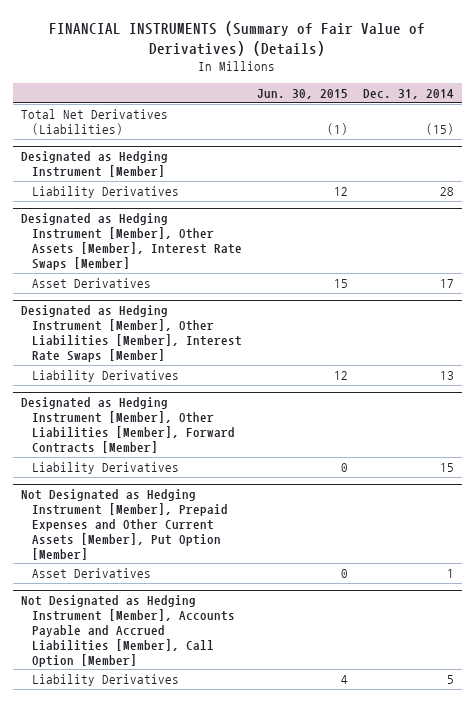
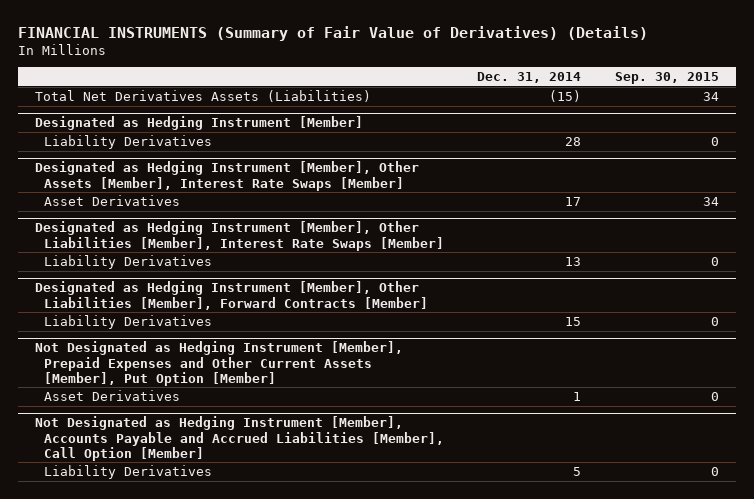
[256,88,348,99] Jun. 30, 2015 -> none
none -> [614,72,719,85] Sep. 30, 2015
[20,109,168,135] Total Net Derivatives (Liabilities) -> [34,89,371,102] Total Net Derivatives Assets (Liabilities)

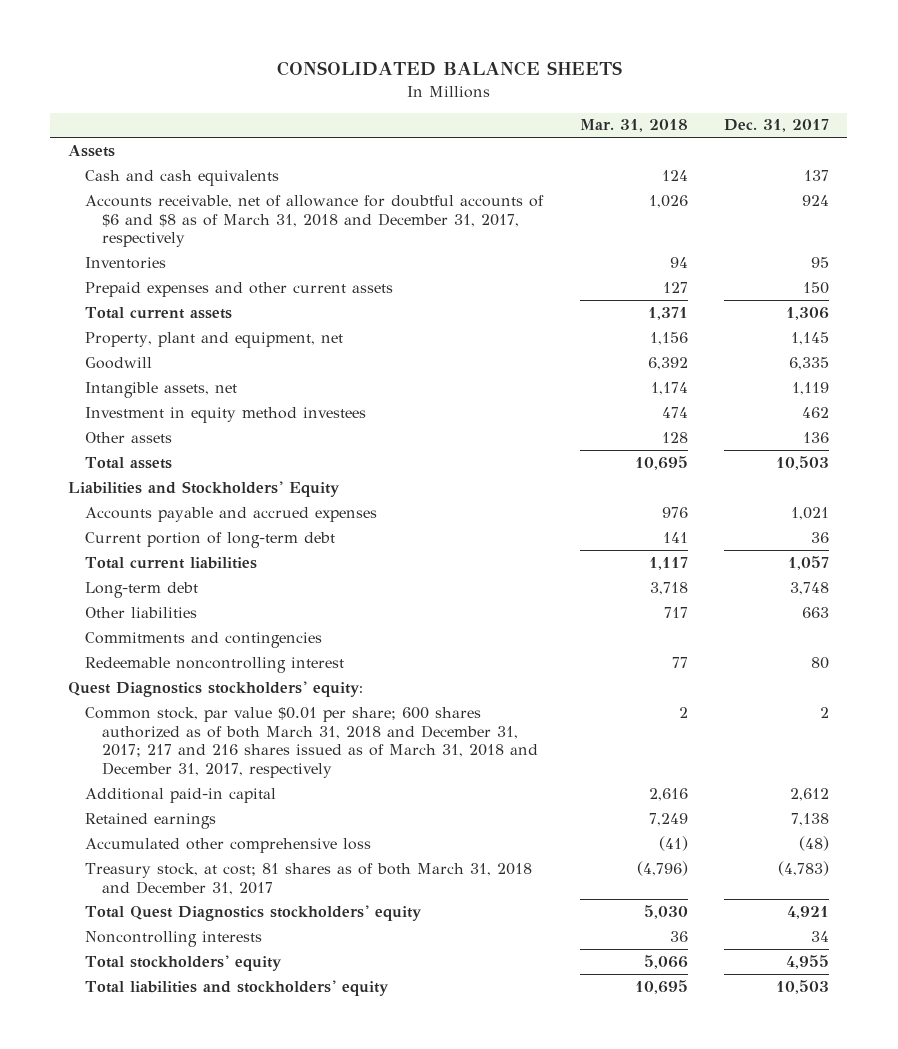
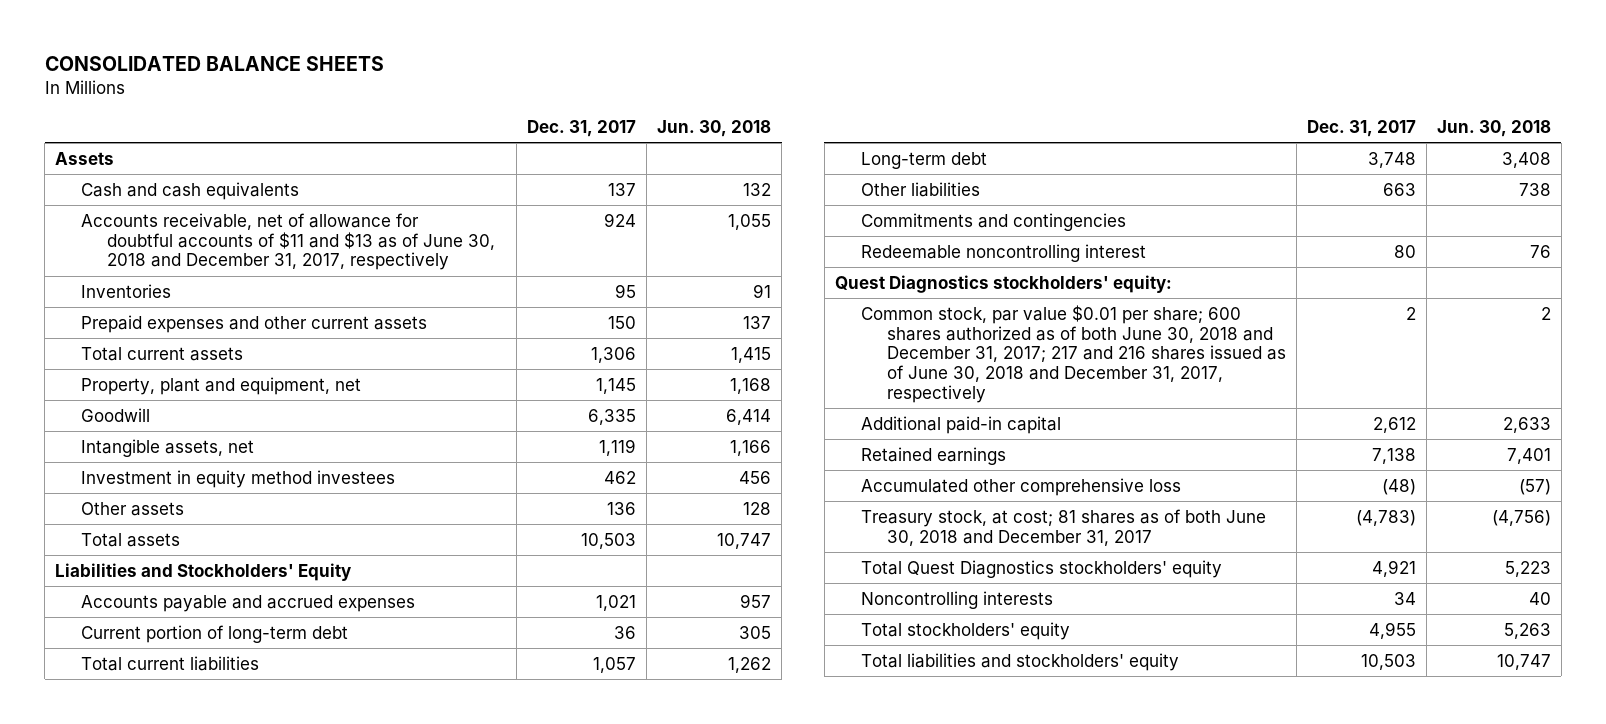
[579,119,688,133] Mar. 31, 2018 -> none
none -> [657,119,772,137] Jun. 30, 2018
[85,194,545,248] Accounts receivable, net of allowance for doubtful accounts of $6 and $8 as of March 31, 2018 and December 31, 2017, respectively -> [81,212,496,271] Accounts receivable, net of allowance for doubtful accounts of $11 and $13 as of June 30, 2018 and December 31, 2017, respectively
[85,706,539,778] Common stock, par value $0.01 per share; 600 shares authorized as of both March 31, 2018 and December 31, 2017; 217 and 216 shares issued as of March 31, 2018 and December 31, 2017, respectively -> [860,304,1286,403] Common stock, par value $0.01 per share; 600 shares authorized as of both June 30, 2018 and December 31, 2017; 217 and 216 shares issued as of June 30, 2018 and December 31, 2017, respectively
[85,862,533,895] Treasury stock, at cost; 81 shares as of both March 31, 2018 and December 31, 2017 -> [860,508,1266,546] Treasury stock, at cost; 81 shares as of both June 30, 2018 and December 31, 2017

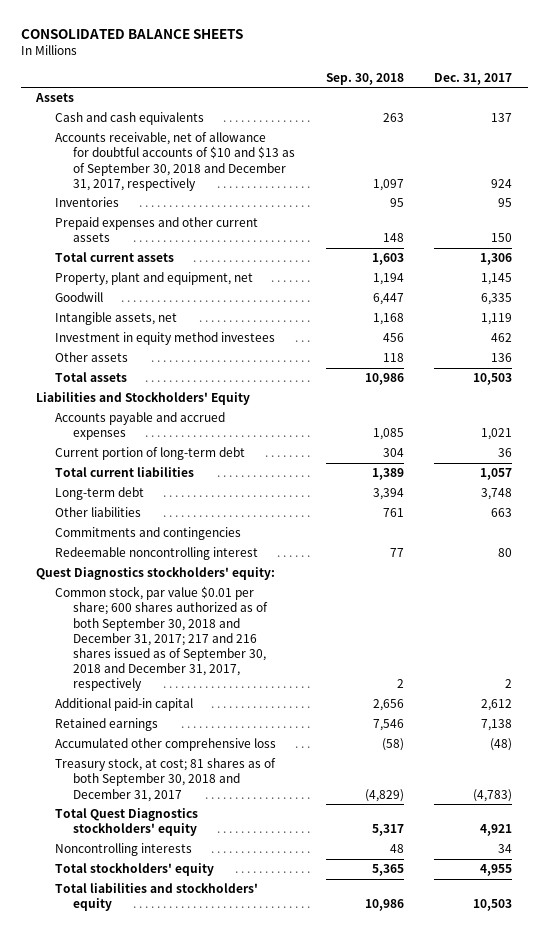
[657,119,772,137] Jun. 30, 2018 -> none
none -> [325,72,404,85] Sep. 30, 2018
[81,212,496,271] Accounts receivable, net of allowance for doubtful accounts of $11 and $13 as of June 30, 2018 and December 31, 2017, respectively -> [54,132,295,191] Accounts receivable, net of allowance for doubtful accounts of $10 and $13 as of September 30, 2018 and December 31, 2017, respectively
[860,304,1286,403] Common stock, par value $0.01 per share; 600 shares authorized as of both June 30, 2018 and December 31, 2017; 217 and 216 shares issued as of June 30, 2018 and December 31, 2017, respectively -> [54,586,268,692] Common stock, par value $0.01 per share; 600 shares authorized as of both September 30, 2018 and December 31, 2017; 217 and 216 shares issued as of September 30, 2018 and December 31, 2017, respectively
[860,508,1266,546] Treasury stock, at cost; 81 shares as of both June 30, 2018 and December 31, 2017 -> [54,757,276,802] Treasury stock, at cost; 81 shares as of both September 30, 2018 and December 31, 2017

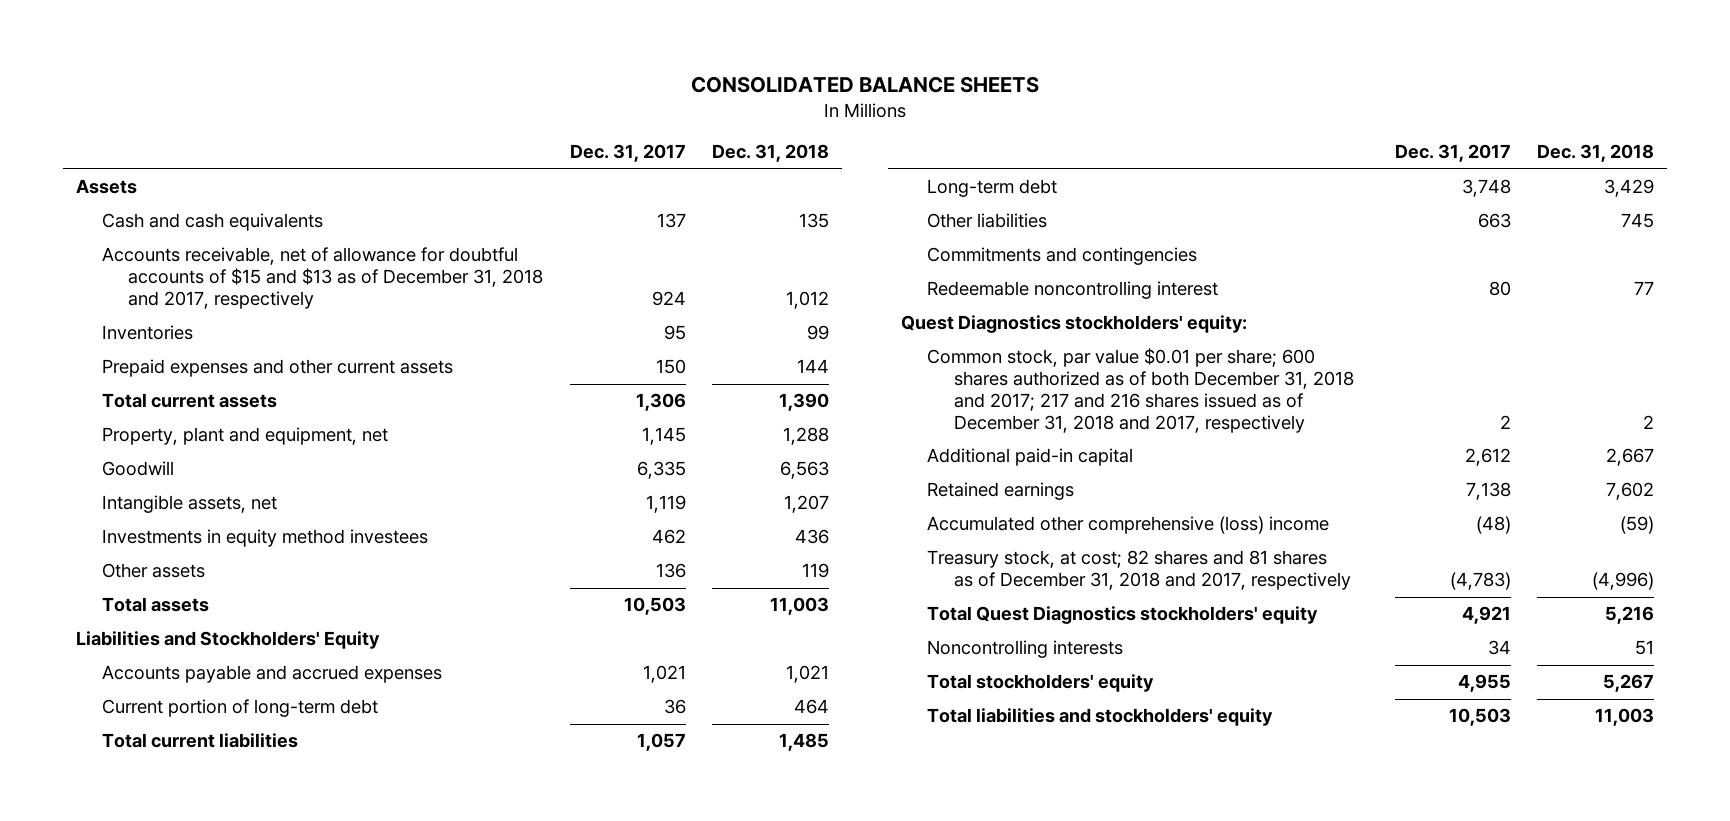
[325,72,404,85] Sep. 30, 2018 -> none
none -> [712,144,830,163] Dec. 31, 2018
[54,132,295,191] Accounts receivable, net of allowance for doubtful accounts of $10 and $13 as of September 30, 2018 and December 31, 2017, respectively -> [102,247,544,310] Accounts receivable, net of allowance for doubtful accounts of $15 and $13 as of December 31, 2018 and 2017, respectively
[54,332,275,346] Investment in equity method investees -> [102,529,429,548] Investments in equity method investees
[54,586,268,692] Common stock, par value $0.01 per share; 600 shares authorized as of both September 30, 2018 and December 31, 2017; 217 and 216 shares issued as of September 30, 2018 and December 31, 2017, respectively -> [927,348,1354,433] Common stock, par value $0.01 per share; 600 shares authorized as of both December 31, 2018 and 2017; 217 and 216 shares issued as of December 31, 2018 and 2017, respectively
[54,738,276,752] Accumulated other comprehensive loss -> [927,516,1330,535] Accumulated other comprehensive (loss) income
[54,757,276,802] Treasury stock, at cost; 81 shares as of both September 30, 2018 and December 31, 2017 -> [927,550,1351,591] Treasury stock, at cost; 82 shares and 81 shares as of December 31, 2018 and 2017, respectively

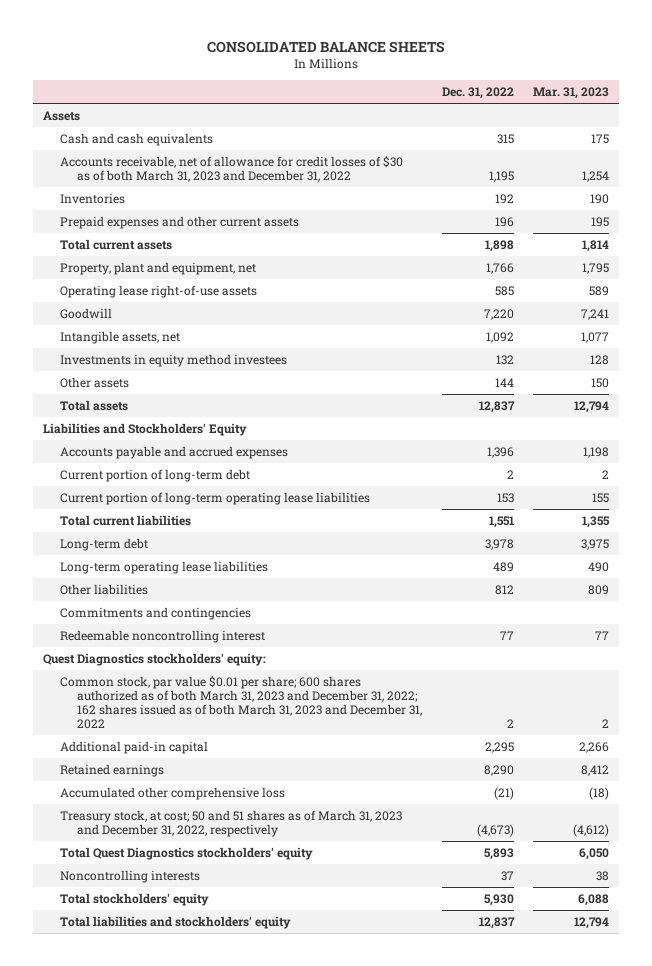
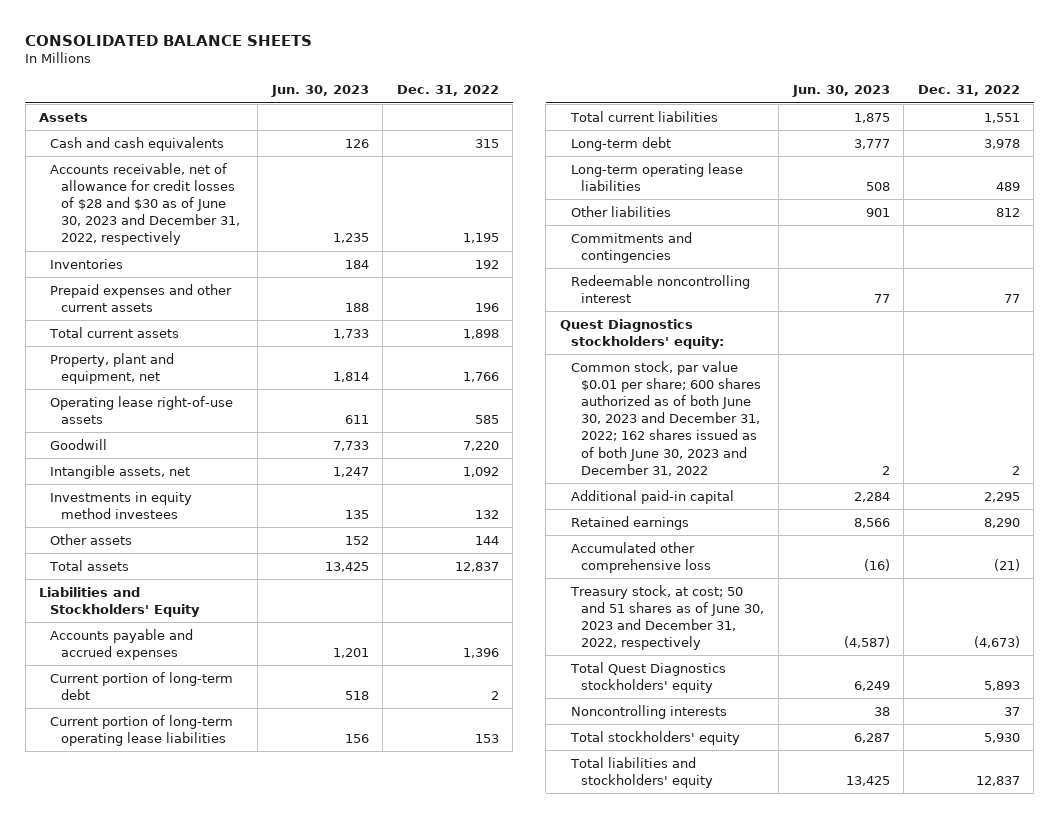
[533,87,610,100] Mar. 31, 2023 -> none
none -> [270,85,369,98] Jun. 30, 2023
[60,155,404,182] Accounts receivable, net of allowance for credit losses of $30 as of both March 31, 2023 and December 31, 2022 -> [49,162,240,246] Accounts receivable, net of allowance for credit losses of $28 and $30 as of June 30, 2023 and December 31, 2022, respectively
[60,675,423,729] Common stock, par value $0.01 per share; 600 shares authorized as of both March 31, 2023 and December 31, 2022; 162 shares issued as of both March 31, 2023 and December 31, 2022 -> [570,360,762,476] Common stock, par value $0.01 per share; 600 shares authorized as of both June 30, 2023 and December 31, 2022; 162 shares issued as of both June 30, 2023 and December 31, 2022
[60,809,403,837] Treasury stock, at cost; 50 and 51 shares as of March 31, 2023 and December 31, 2022, respectively -> [569,584,765,651] Treasury stock, at cost; 50 and 51 shares as of June 30, 2023 and December 31, 2022, respectively

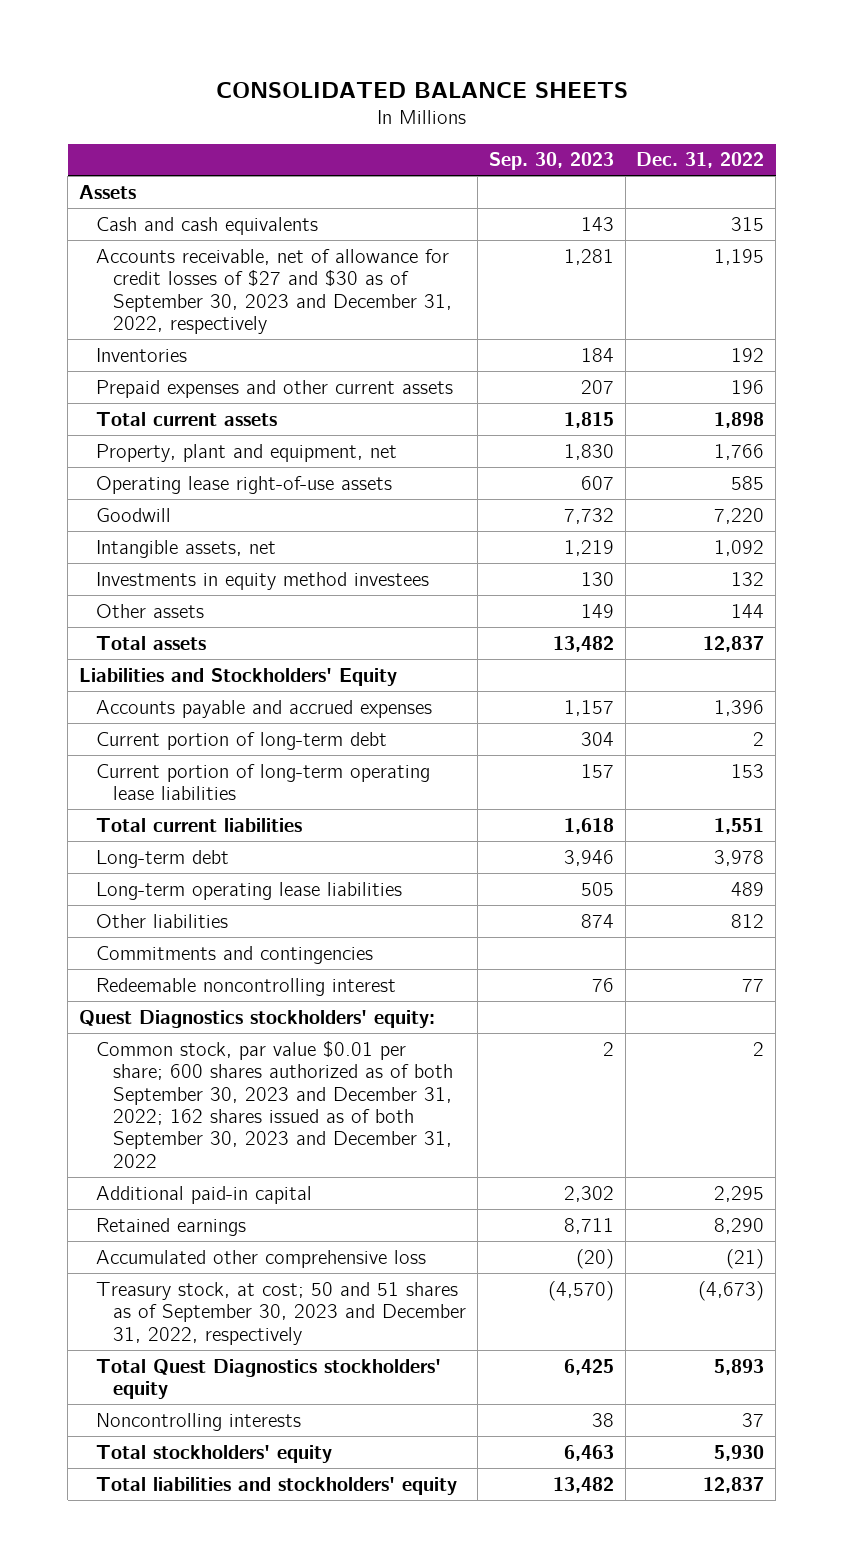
[270,85,369,98] Jun. 30, 2023 -> none
none -> [488,152,614,171] Sep. 30, 2023
[49,162,240,246] Accounts receivable, net of allowance for credit losses of $28 and $30 as of June 30, 2023 and December 31, 2022, respectively -> [96,248,452,334] Accounts receivable, net of allowance for credit losses of $27 and $30 as of September 30, 2023 and December 31, 2022, respectively
[570,360,762,476] Common stock, par value $0.01 per share; 600 shares authorized as of both June 30, 2023 and December 31, 2022; 162 shares issued as of both June 30, 2023 and December 31, 2022 -> [96,1040,453,1168] Common stock, par value $0.01 per share; 600 shares authorized as of both September 30, 2023 and December 31, 2022; 162 shares issued as of both September 30, 2023 and December 31, 2022
[569,584,765,651] Treasury stock, at cost; 50 and 51 shares as of June 30, 2023 and December 31, 2022, respectively -> [96,1281,466,1345] Treasury stock, at cost; 50 and 51 shares as of September 30, 2023 and December 31, 2022, respectively

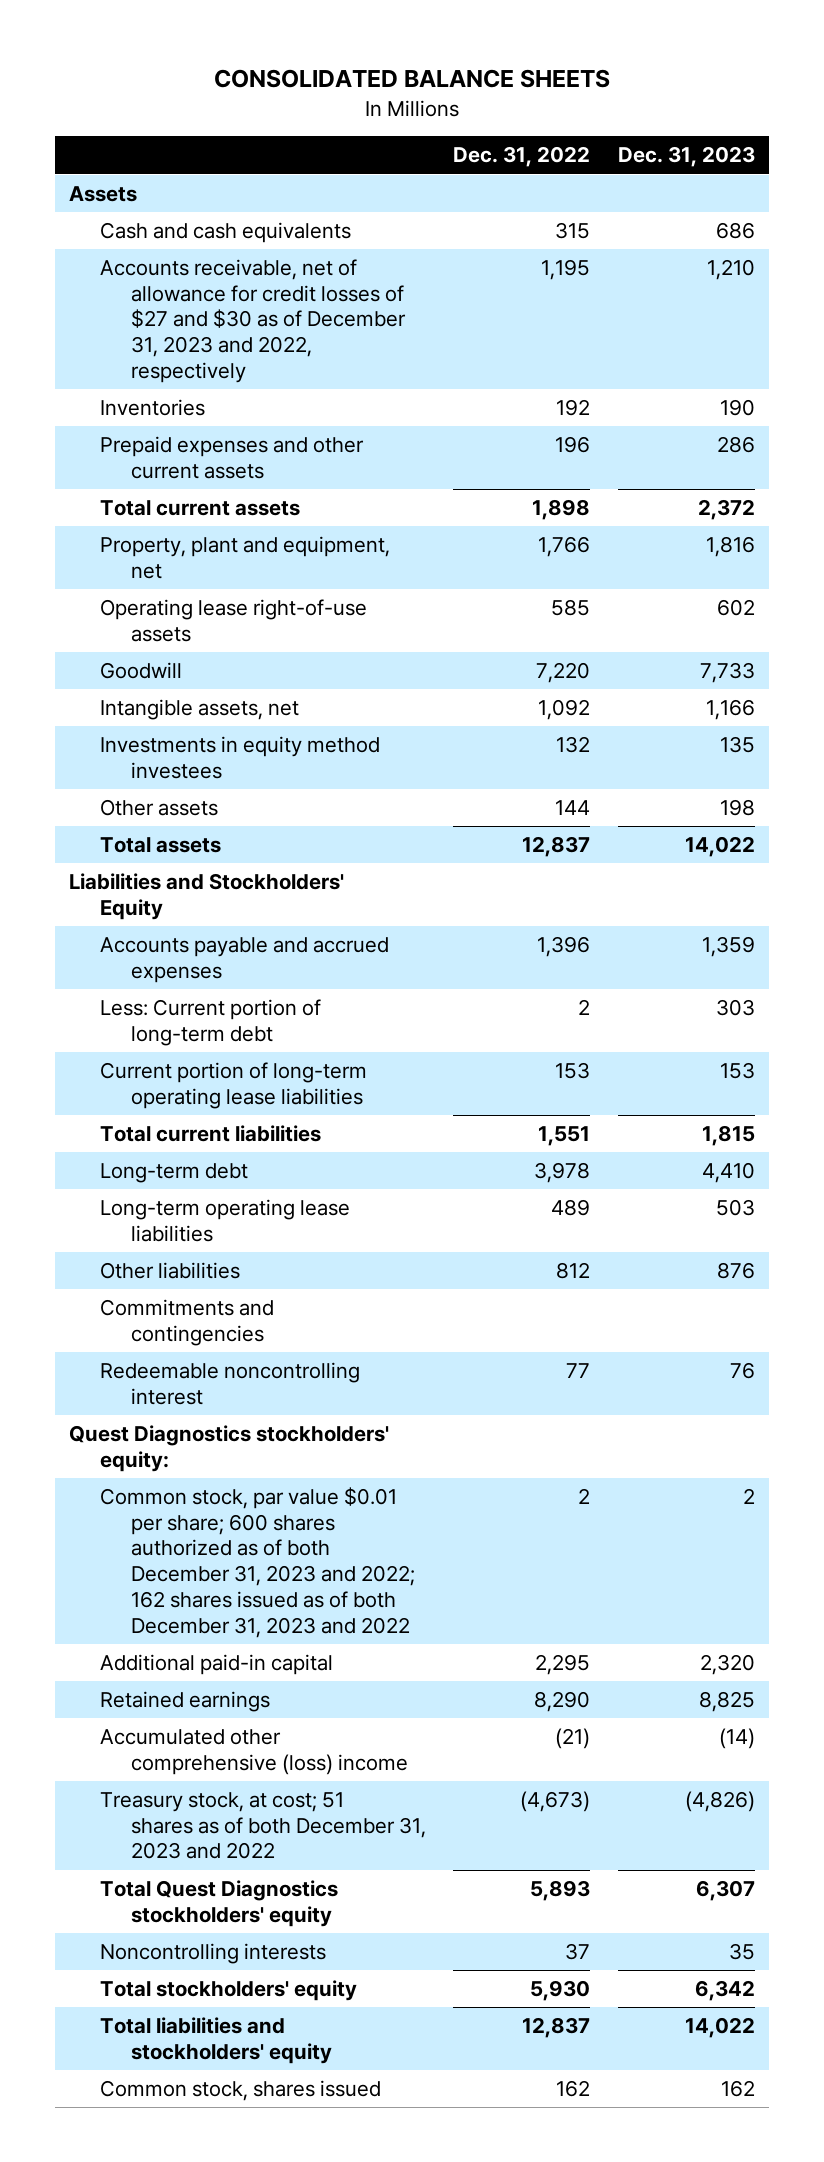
[488,152,614,171] Sep. 30, 2023 -> none
none -> [618,146,756,168] Dec. 31, 2023
[96,248,452,334] Accounts receivable, net of allowance for credit losses of $27 and $30 as of September 30, 2023 and December 31, 2022, respectively -> [99,258,406,383] Accounts receivable, net of allowance for credit losses of $27 and $30 as of December 31, 2023 and 2022, respectively
[96,731,388,750] Current portion of long-term debt -> [99,998,321,1046] Less: Current portion of long-term debt
[96,1040,453,1168] Common stock, par value $0.01 per share; 600 shares authorized as of both September 30, 2023 and December 31, 2022; 162 shares issued as of both September 30, 2023 and December 31, 2022 -> [99,1486,415,1638] Common stock, par value $0.01 per share; 600 shares authorized as of both December 31, 2023 and 2022; 162 shares issued as of both December 31, 2023 and 2022
[96,1249,427,1268] Accumulated other comprehensive loss -> [99,1728,408,1775] Accumulated other comprehensive (loss) income
[96,1281,466,1345] Treasury stock, at cost; 50 and 51 shares as of September 30, 2023 and December 31, 2022, respectively -> [99,1791,426,1860] Treasury stock, at cost; 51 shares as of both December 31, 2023 and 2022
none -> [99,2079,381,2101] Common stock, shares issued

